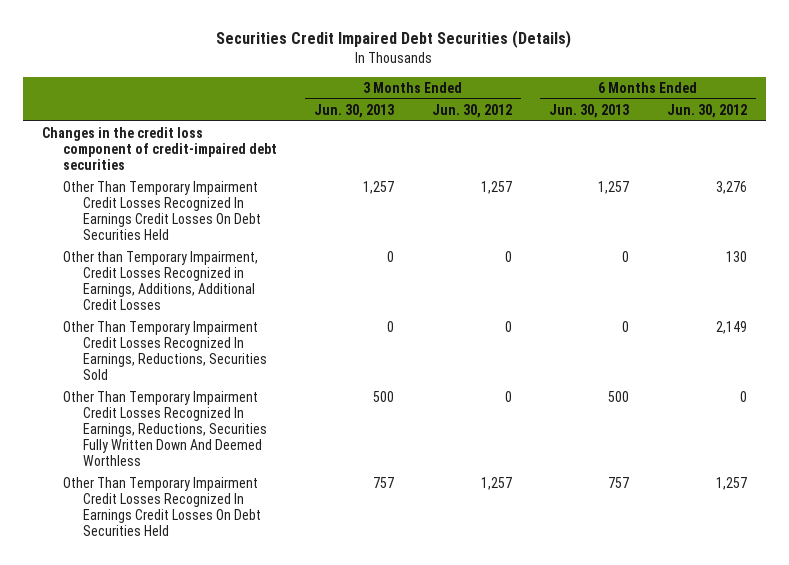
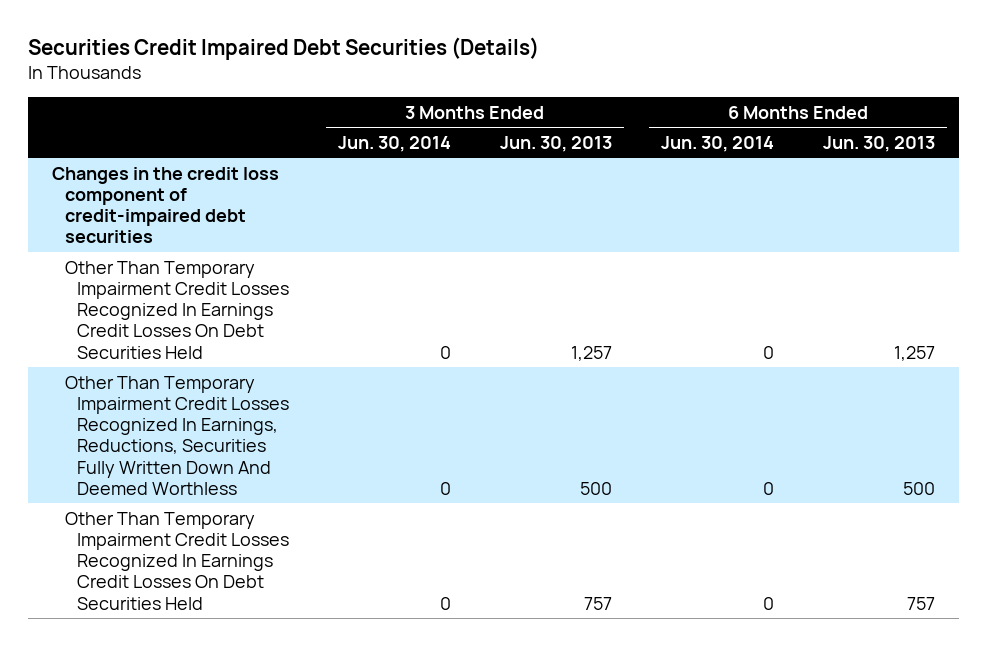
[431,103,512,118] Jun. 30, 2012 -> none
[667,103,748,118] Jun. 30, 2012 -> none
none -> [338,135,452,152] Jun. 30, 2014
none -> [660,135,774,152] Jun. 30, 2014
[62,250,258,310] Other than Temporary Impairment, Credit Losses Recognized in Earnings, Additions, Additional Credit Losses -> none
[62,320,268,380] Other Than Temporary Impairment Credit Losses Recognized In Earnings, Reductions, Securities Sold -> none

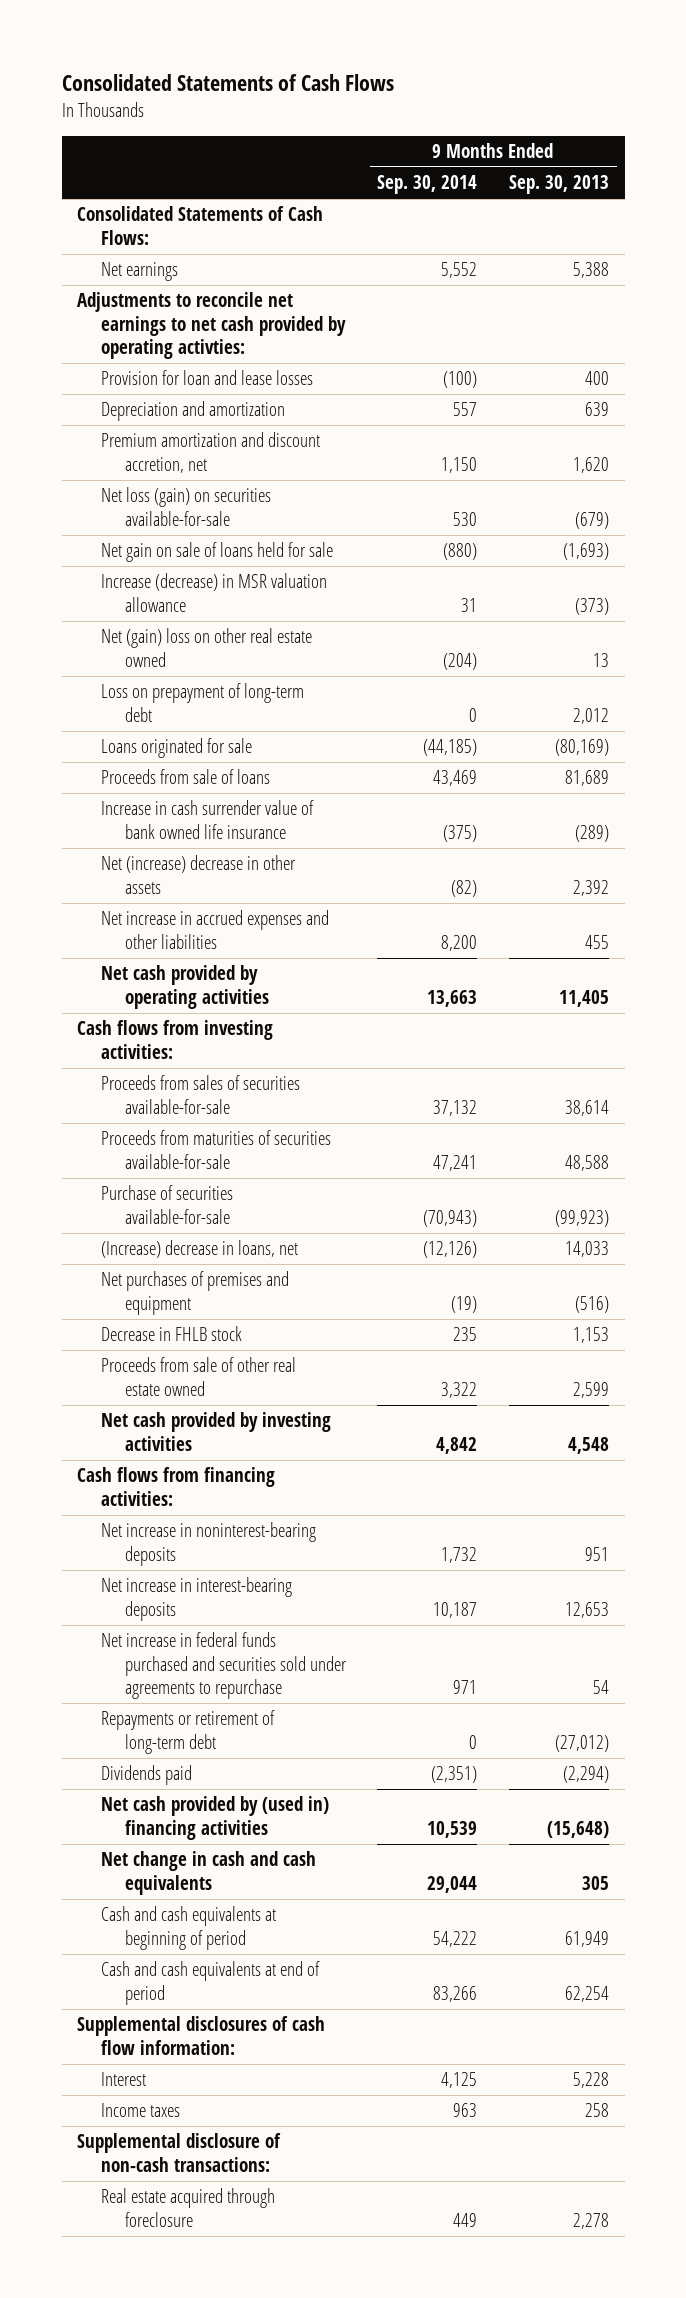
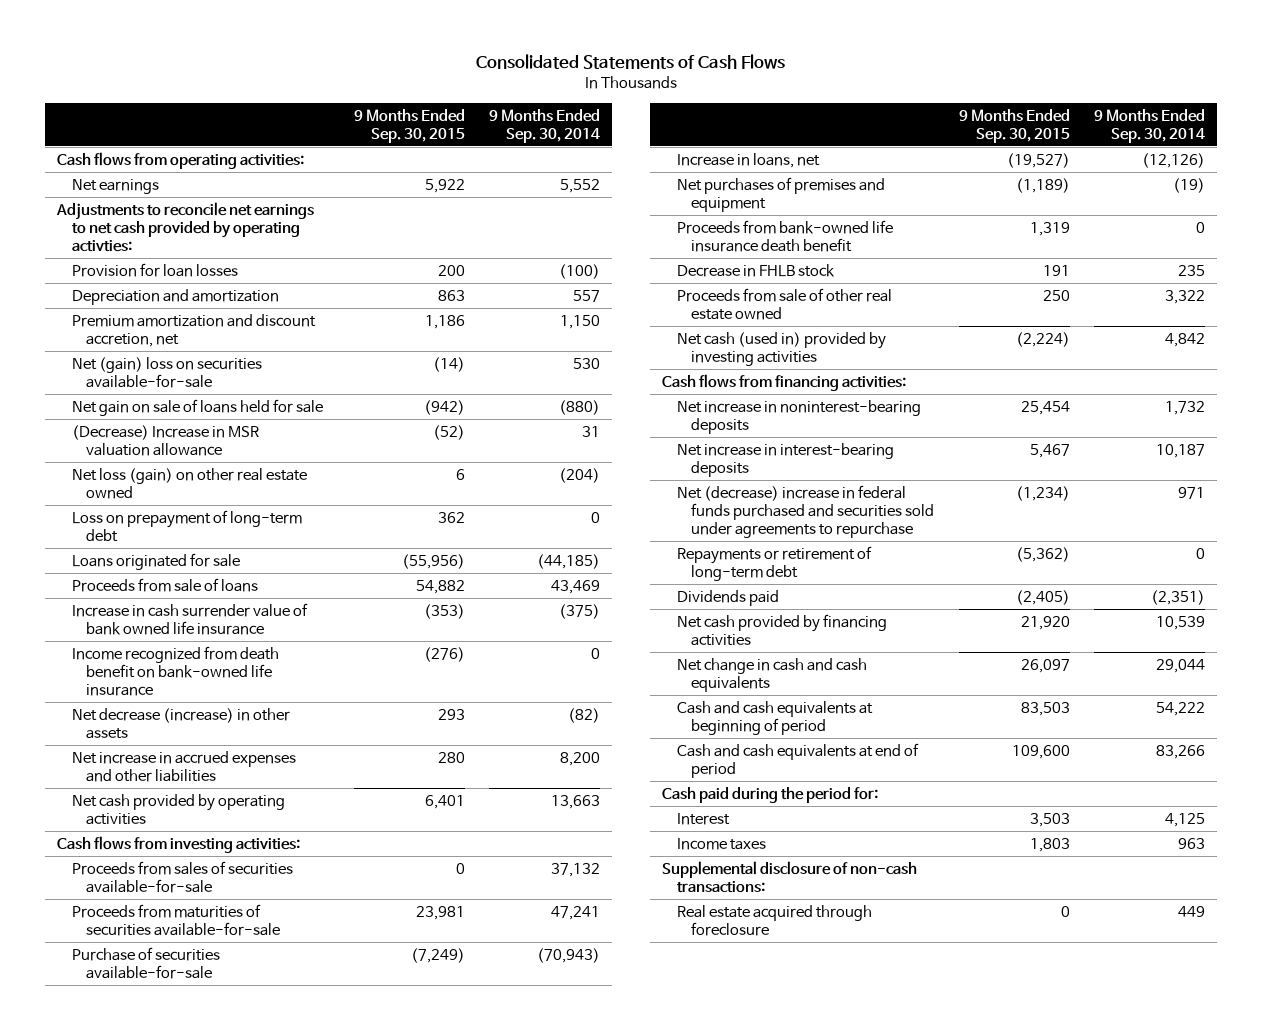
[508,175,609,195] Sep. 30, 2013 -> none
none -> [353,108,465,143] 9 Months Ended Sep. 30, 2015
[77,206,324,245] Consolidated Statements of Cash Flows: -> none
none -> [56,151,304,169] Cash flows from operating activities:
[101,370,314,386] Provision for loan and lease losses -> [71,262,238,277] Provision for loan losses
[101,487,272,526] Net loss (gain) on securities available-for-sale -> [71,356,262,388] Net (gain) loss on securities available-for-sale
[101,573,328,612] Increase (decrease) in MSR valuation allowance -> [71,424,259,456] (Decrease) Increase in MSR valuation allowance
[101,628,313,667] Net (gain) loss on other real estate owned -> [71,467,307,499] Net loss (gain) on other real estate owned
none -> [71,645,279,696] Income recognized from death benefit on bank-owned life insurance
[101,855,297,894] Net (increase) decrease in other assets -> [71,707,290,739] Net decrease (increase) in other assets
[101,1240,299,1259] (Increase) decrease in loans, net -> [676,152,820,168] Increase in loans, net
none -> [676,219,893,252] Proceeds from bank-owned life insurance death benefit
[101,1412,332,1451] Net cash provided by investing activities -> [676,331,886,366] Net cash (used in) provided by investing activities
[101,1632,347,1700] Net increase in federal funds purchased and securities sold under agreements to repurchase -> [676,484,935,538] Net (decrease) increase in federal funds purchased and securities sold under agreements to repurchase
[101,1796,330,1840] Net cash provided by (used in) financing activities -> [676,613,887,646] Net cash provided by financing activities
[77,2016,326,2055] Supplemental disclosures of cash flow information: -> none
none -> [661,786,878,803] Cash paid during the period for:

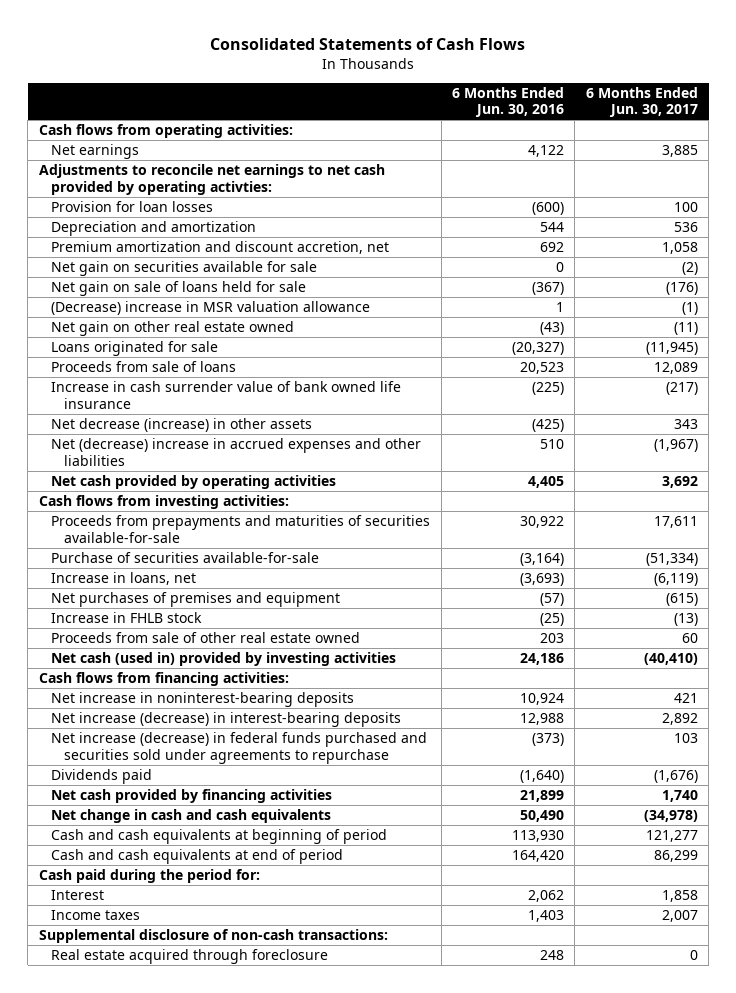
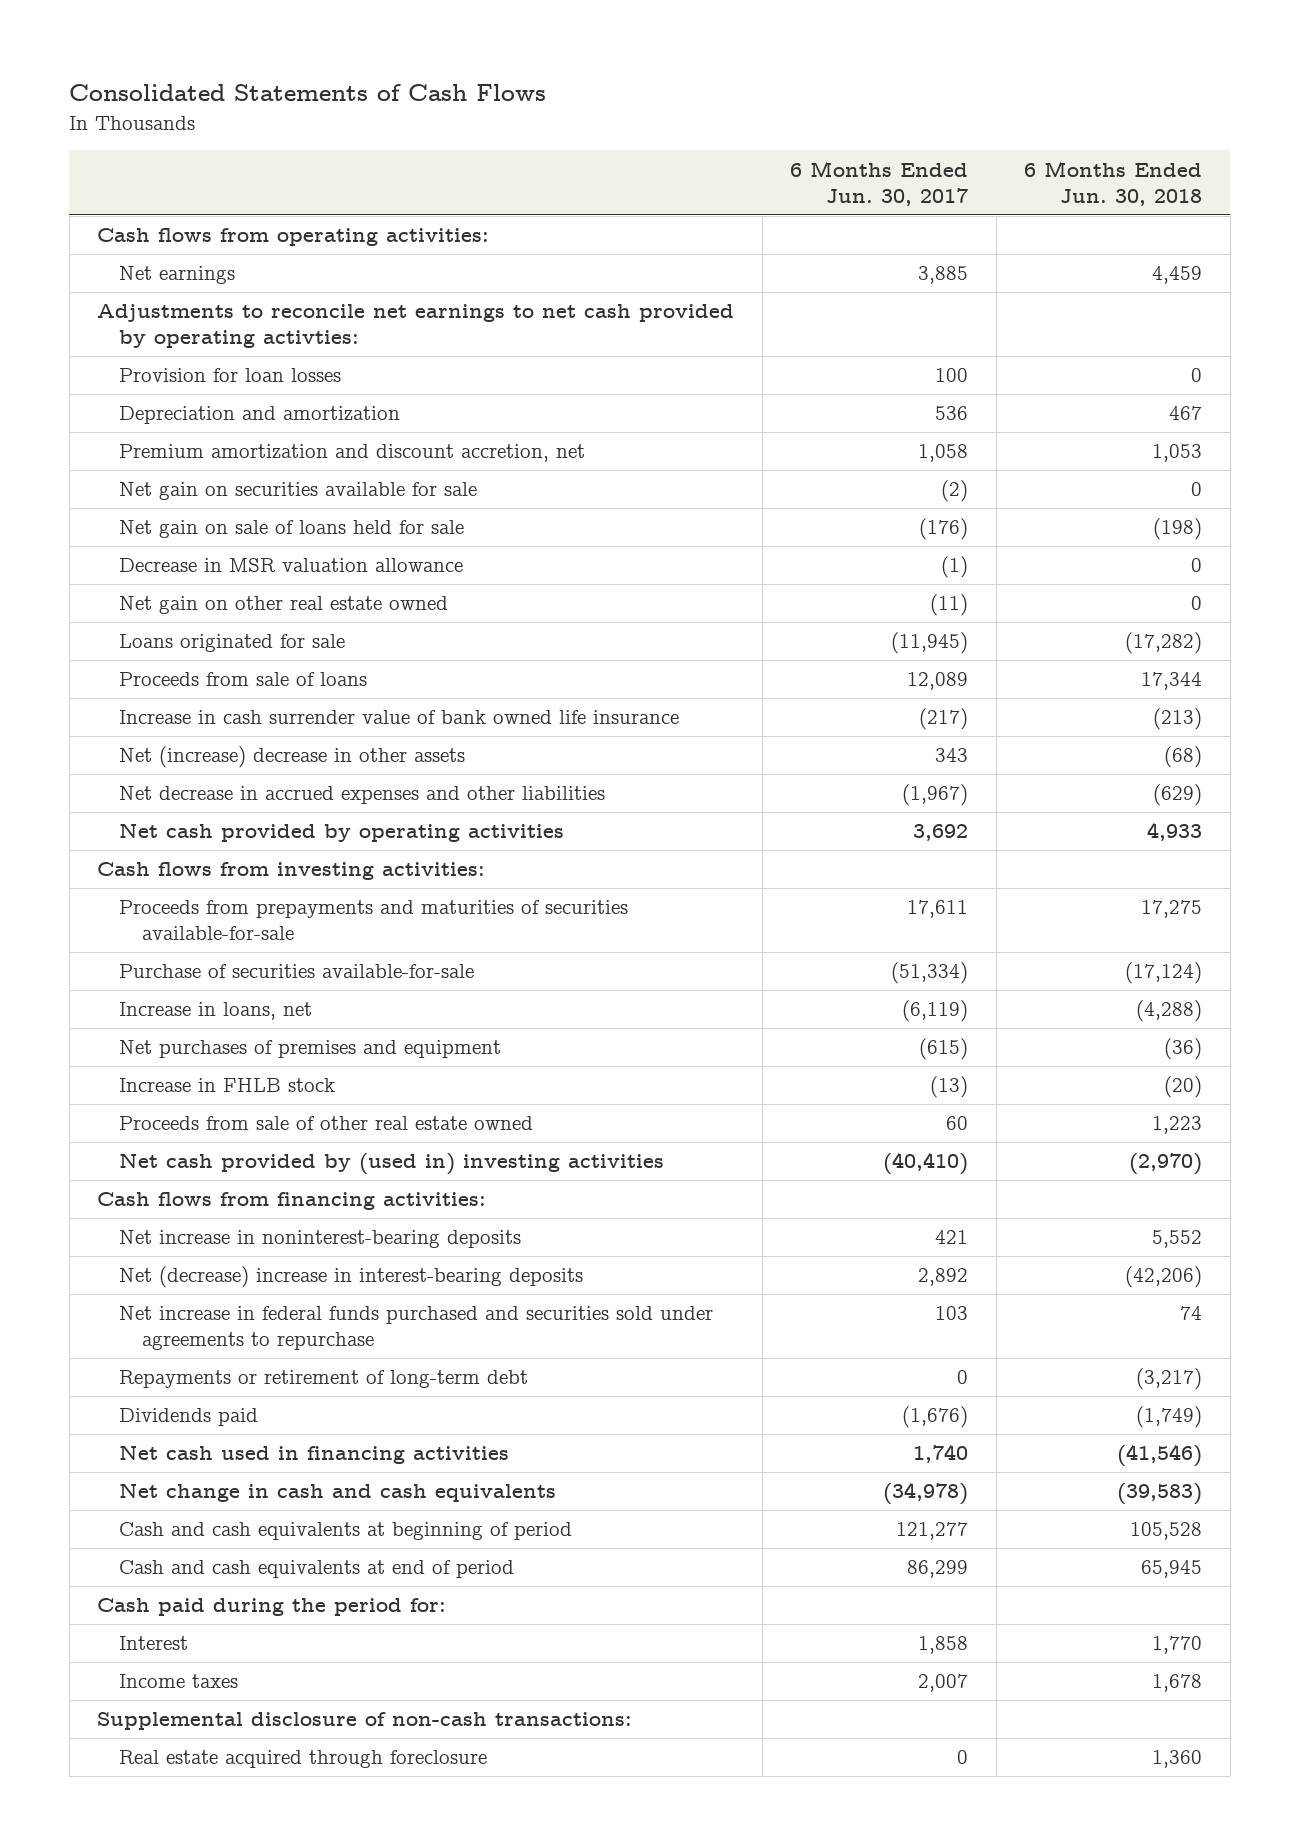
[451,86,564,118] 6 Months Ended Jun. 30, 2016 -> none
none -> [1024,160,1203,206] 6 Months Ended Jun. 30, 2018
[51,301,371,316] (Decrease) increase in MSR valuation allowance -> [119,558,464,573] Decrease in MSR valuation allowance
[51,418,313,433] Net decrease (increase) in other assets -> [119,746,466,769] Net (increase) decrease in other assets
[51,438,422,466] Net (decrease) increase in accrued expenses and other liabilities -> [119,786,606,805] Net decrease in accrued expenses and other liabilities
[51,652,397,667] Net cash (used in) provided by investing activities -> [119,1153,665,1176] Net cash provided by (used in) investing activities
[51,712,402,728] Net increase (decrease) in interest-bearing deposits -> [119,1266,584,1289] Net (decrease) increase in interest-bearing deposits
[51,732,428,764] Net increase (decrease) in federal funds purchased and securities sold under agreements to repurchase -> [119,1306,714,1351] Net increase in federal funds purchased and securities sold under agreements to repurchase
none -> [119,1370,529,1389] Repayments or retirement of long-term debt
[51,789,333,804] Net cash provided by financing activities -> [119,1445,510,1465] Net cash used in financing activities

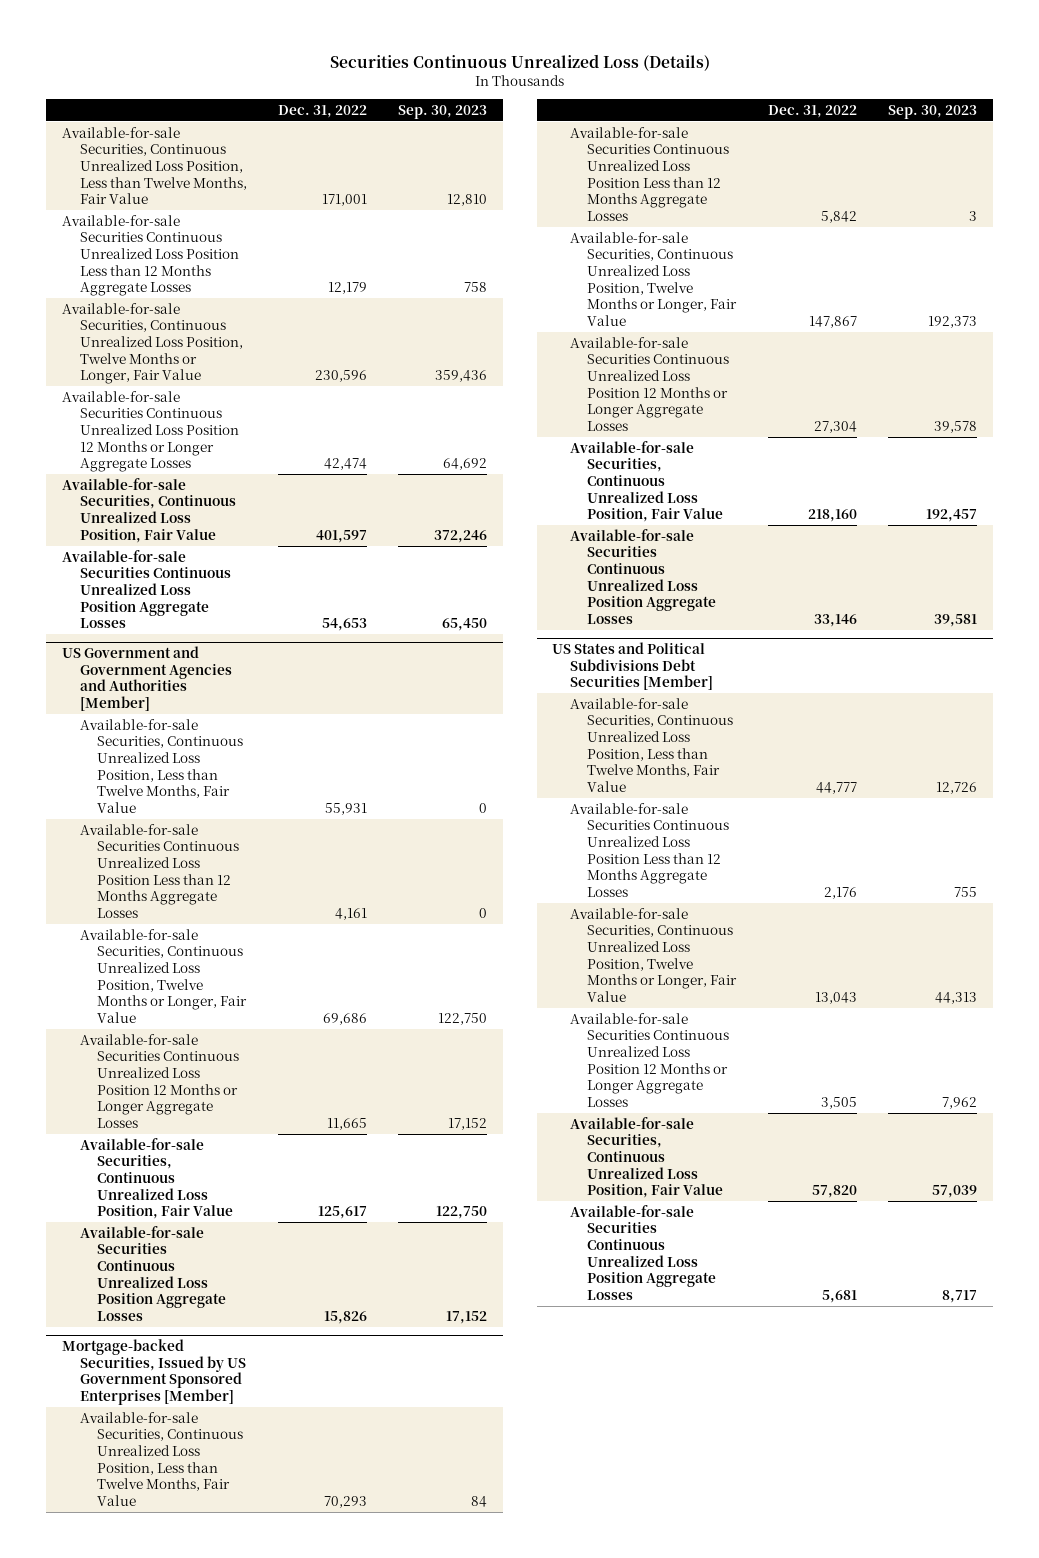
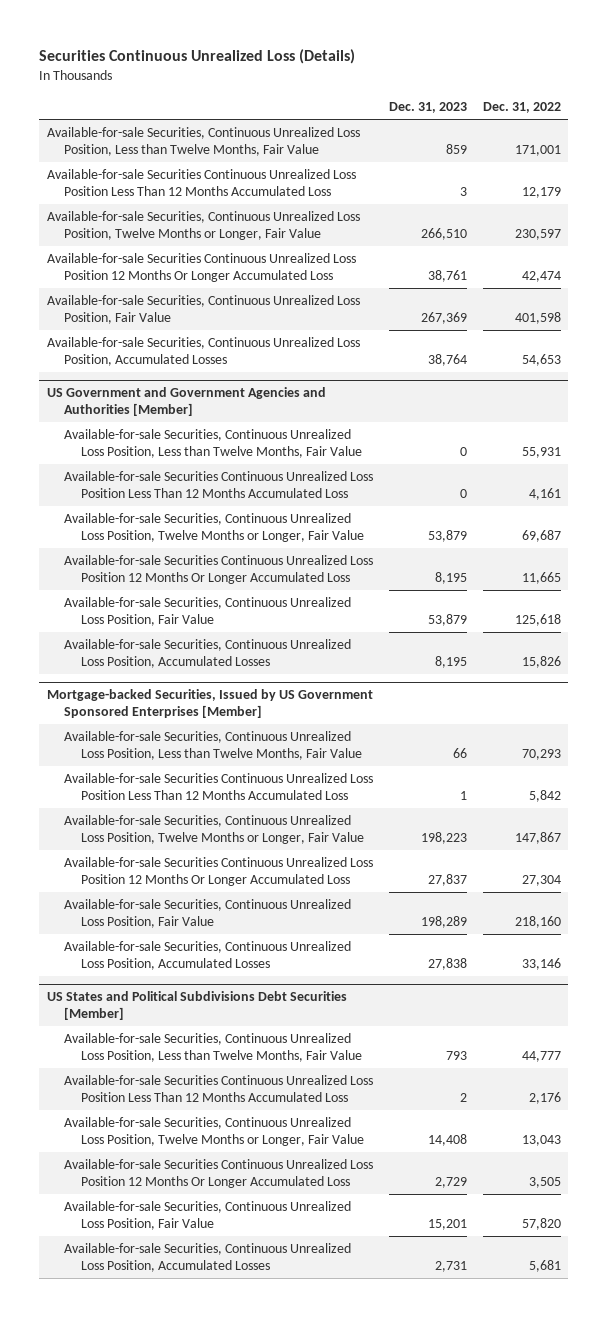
[398,105,488,120] Sep. 30, 2023 -> none
none -> [388,102,467,114] Dec. 31, 2023
[62,214,239,297] Available-for-sale Securities Continuous Unrealized Loss Position Less than 12 Months Aggregate Losses -> [47,169,357,196] Available-for-sale Securities Continuous Unrealized Loss Position Less Than 12 Months Accumulated Loss
[314,370,367,383] 230,596 -> [514,228,561,240] 230,597
[62,390,239,473] Available-for-sale Securities Continuous Unrealized Loss Position 12 Months or Longer Aggregate Losses -> [47,253,357,282] Available-for-sale Securities Continuous Unrealized Loss Position 12 Months Or Longer Accumulated Loss
[315,529,367,543] 401,597 -> [514,311,561,324] 401,598
[62,549,231,629] Available-for-sale Securities Continuous Unrealized Loss Position Aggregate Losses -> [47,337,361,366] Available-for-sale Securities, Continuous Unrealized Loss Position, Accumulated Losses
[79,823,240,919] Available-for-sale Securities Continuous Unrealized Loss Position Less than 12 Months Aggregate Losses -> [63,471,373,498] Available-for-sale Securities Continuous Unrealized Loss Position Less Than 12 Months Accumulated Loss
[322,1013,367,1026] 69,686 -> [521,529,561,542] 69,687
[79,1033,240,1129] Available-for-sale Securities Continuous Unrealized Loss Position 12 Months or Longer Aggregate Losses -> [63,555,373,584] Available-for-sale Securities Continuous Unrealized Loss Position 12 Months Or Longer Accumulated Loss
[317,1206,367,1220] 125,617 -> [514,613,561,626] 125,618
[79,1225,227,1322] Available-for-sale Securities Continuous Unrealized Loss Position Aggregate Losses -> [63,639,351,668] Available-for-sale Securities, Continuous Unrealized Loss Position, Accumulated Losses
[569,126,730,222] Available-for-sale Securities Continuous Unrealized Loss Position Less than 12 Months Aggregate Losses -> [63,773,373,800] Available-for-sale Securities Continuous Unrealized Loss Position Less Than 12 Months Accumulated Loss
[569,336,730,432] Available-for-sale Securities Continuous Unrealized Loss Position 12 Months or Longer Aggregate Losses -> [63,857,373,886] Available-for-sale Securities Continuous Unrealized Loss Position 12 Months Or Longer Accumulated Loss
[569,528,717,625] Available-for-sale Securities Continuous Unrealized Loss Position Aggregate Losses -> [63,941,351,970] Available-for-sale Securities, Continuous Unrealized Loss Position, Accumulated Losses
[569,802,730,898] Available-for-sale Securities Continuous Unrealized Loss Position Less than 12 Months Aggregate Losses -> [63,1075,373,1102] Available-for-sale Securities Continuous Unrealized Loss Position Less Than 12 Months Accumulated Loss
[569,1012,730,1108] Available-for-sale Securities Continuous Unrealized Loss Position 12 Months or Longer Aggregate Losses -> [63,1159,373,1188] Available-for-sale Securities Continuous Unrealized Loss Position 12 Months Or Longer Accumulated Loss
[569,1204,717,1301] Available-for-sale Securities Continuous Unrealized Loss Position Aggregate Losses -> [63,1243,351,1272] Available-for-sale Securities, Continuous Unrealized Loss Position, Accumulated Losses

